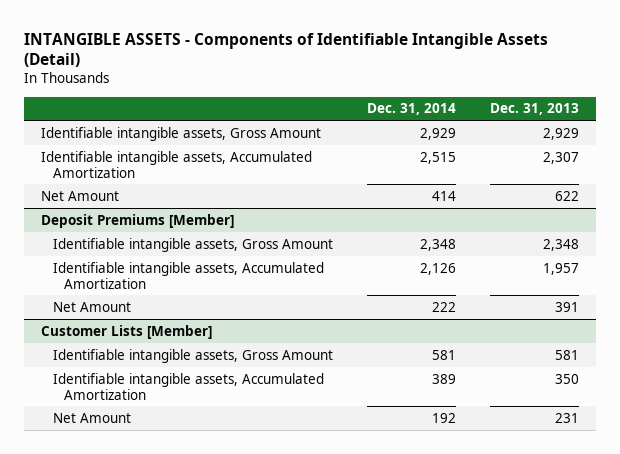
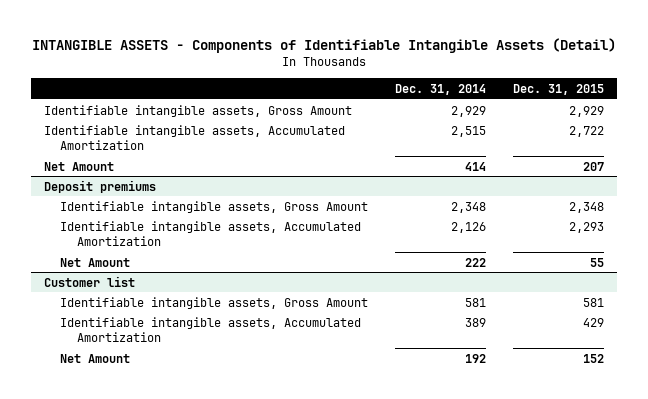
[490,103,580,116] Dec. 31, 2013 -> none
none -> [512,83,604,95] Dec. 31, 2015
[41,213,235,228] Deposit Premiums [Member] -> [44,179,157,193] Deposit premiums
[41,324,213,339] Customer Lists [Member] -> [44,275,136,287] Customer list

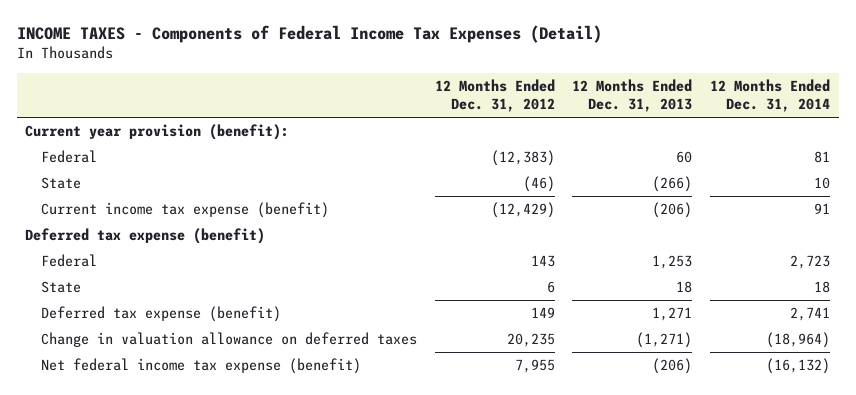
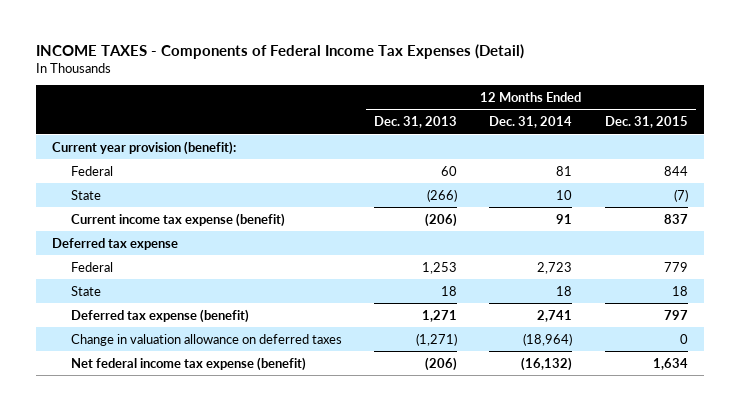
[434,78,555,113] 12 Months Ended Dec. 31, 2012 -> none
none -> [604,116,688,129] Dec. 31, 2015
[25,228,266,245] Deferred tax expense (benefit) -> [51,237,178,250] Deferred tax expense

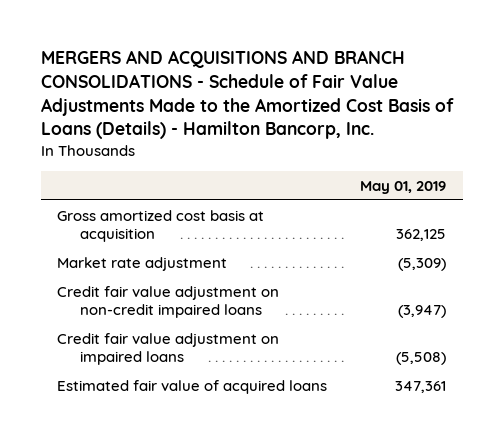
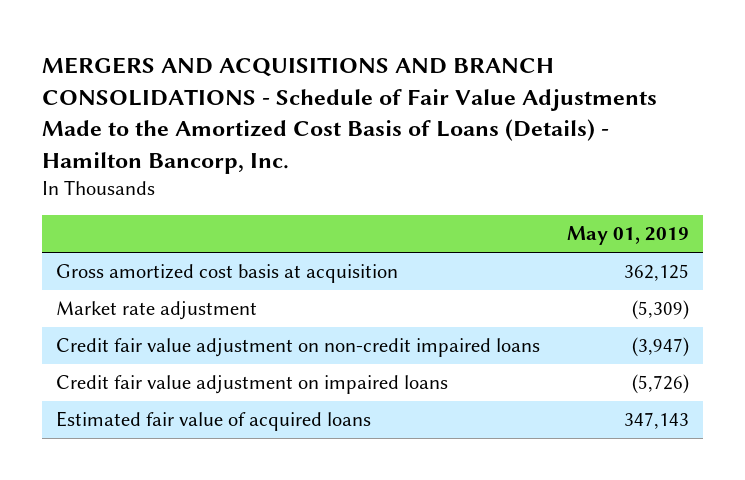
[396,351,447,365] (5,508) -> [632,374,690,395] (5,726)
[395,380,447,393] 347,361 -> [624,412,690,430] 347,143

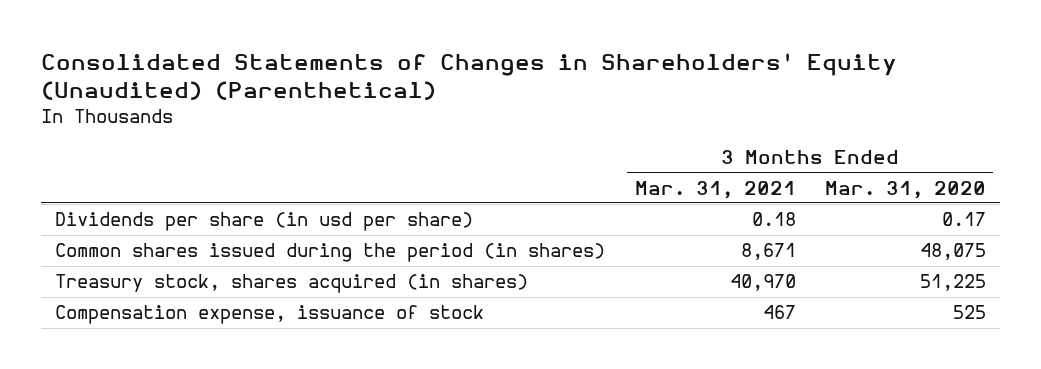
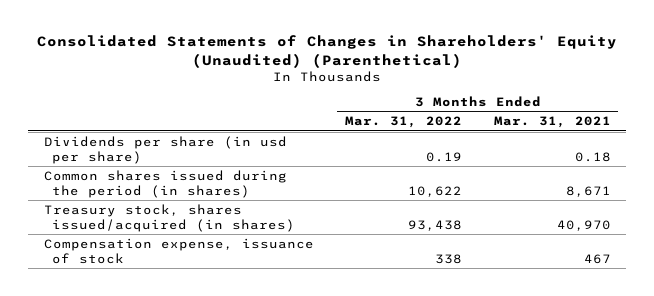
[824,180,986,199] Mar. 31, 2020 -> none
none -> [345,116,463,129] Mar. 31, 2022
[55,274,529,294] Treasury stock, shares acquired (in shares) -> [43,203,296,232] Treasury stock, shares issued/acquired (in shares)

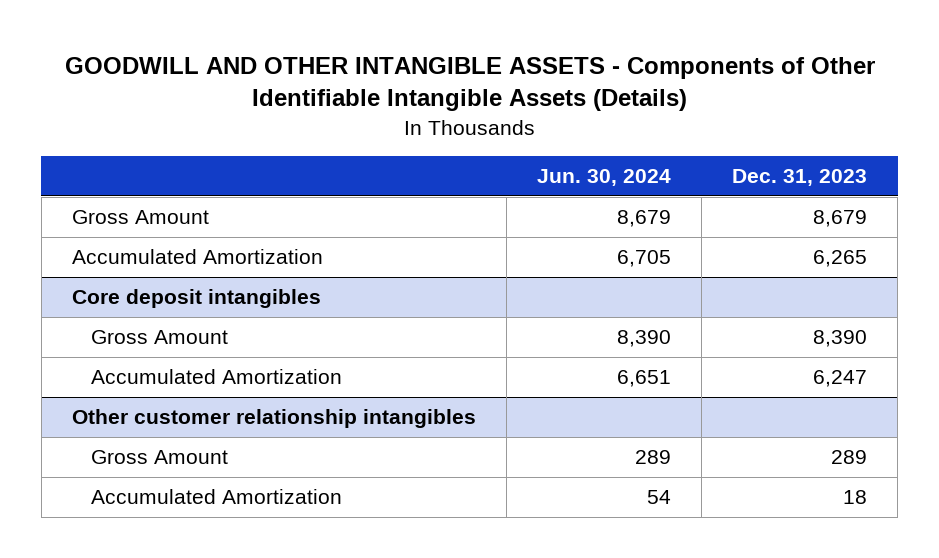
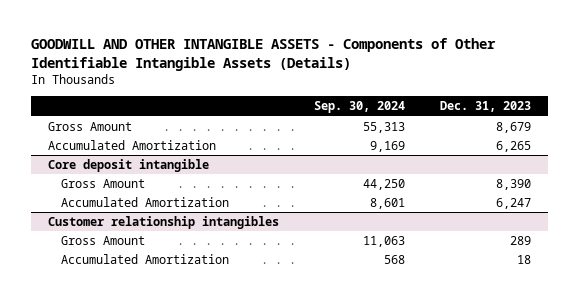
[537,168,672,186] Jun. 30, 2024 -> none
none -> [313,101,405,114] Sep. 30, 2024
[71,289,321,309] Core deposit intangibles -> [48,158,210,172] Core deposit intangible
[71,409,476,429] Other customer relationship intangibles -> [48,215,280,229] Customer relationship intangibles

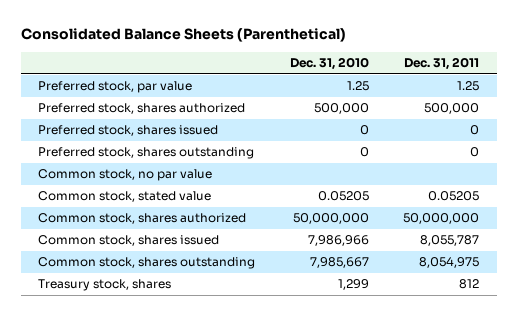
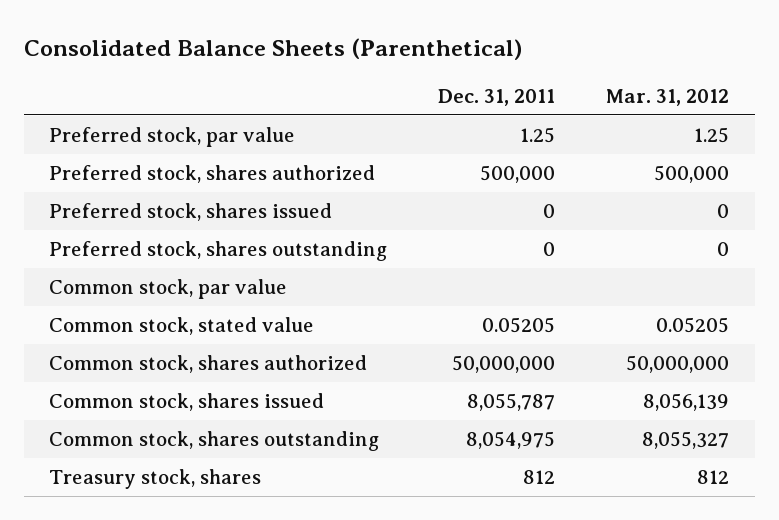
[289,57,369,71] Dec. 31, 2010 -> none
none -> [606,88,730,106] Mar. 31, 2012
[37,169,212,182] Common stock, no par value -> [49,279,288,300] Common stock, par value

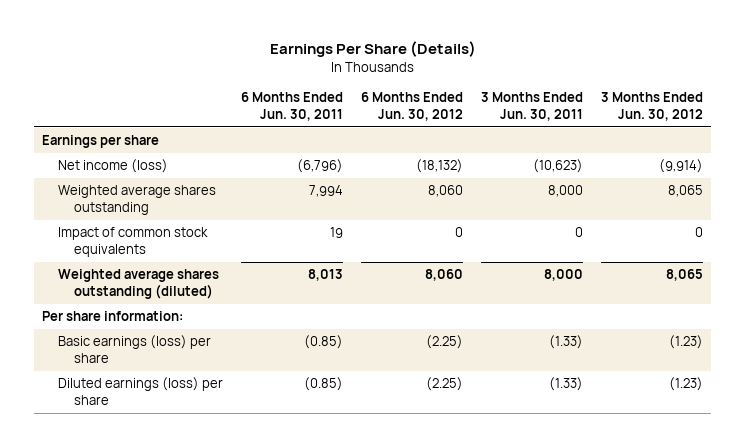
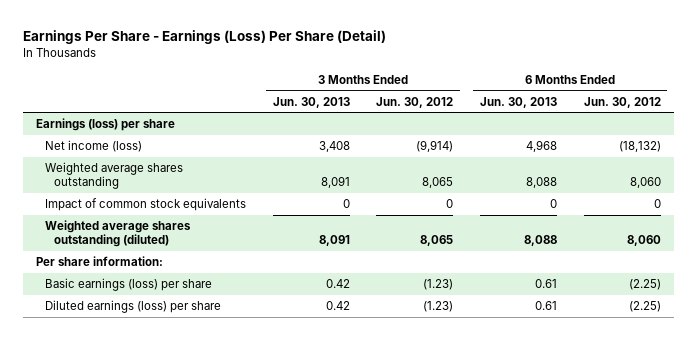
[269,41,476,58] Earnings Per Share (Details) -> [23,30,387,45] Earnings Per Share - Earnings (Loss) Per Share (Detail)
[241,92,344,122] 6 Months Ended Jun. 30, 2011 -> none
[480,92,583,122] 3 Months Ended Jun. 30, 2011 -> none
none -> [272,96,350,108] Jun. 30, 2013
none -> [480,96,558,108] Jun. 30, 2013
[42,135,160,149] Earnings per share -> [36,118,176,132] Earnings (loss) per share

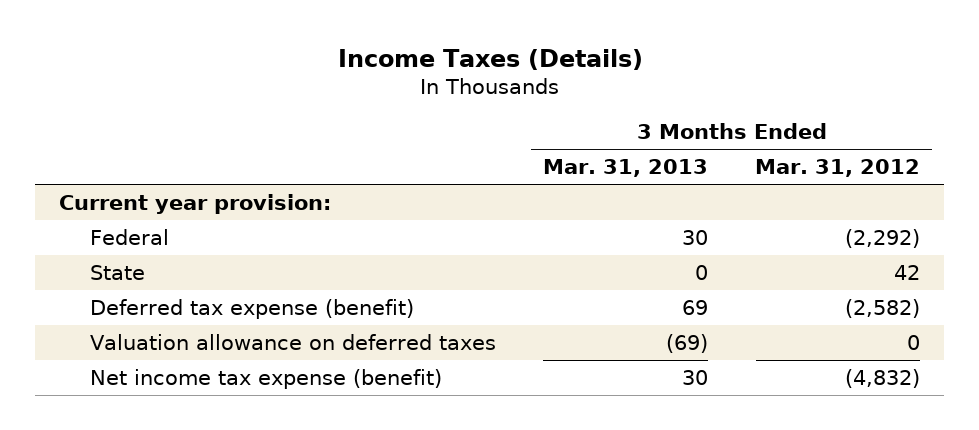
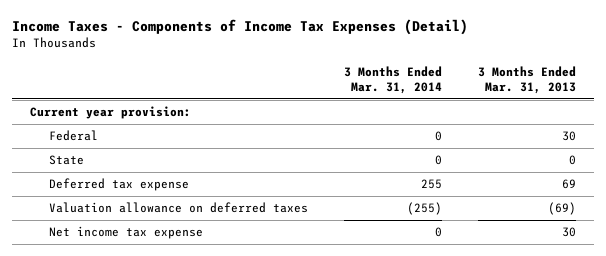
[337,48,643,70] Income Taxes (Details) -> [12,19,469,36] Income Taxes - Components of Income Tax Expenses (Detail)
[755,159,921,178] Mar. 31, 2012 -> none
none -> [343,65,442,94] 3 Months Ended Mar. 31, 2014
[89,298,414,319] Deferred tax expense (benefit) -> [48,178,189,192] Deferred tax expense
[89,368,442,389] Net income tax expense (benefit) -> [48,226,203,240] Net income tax expense

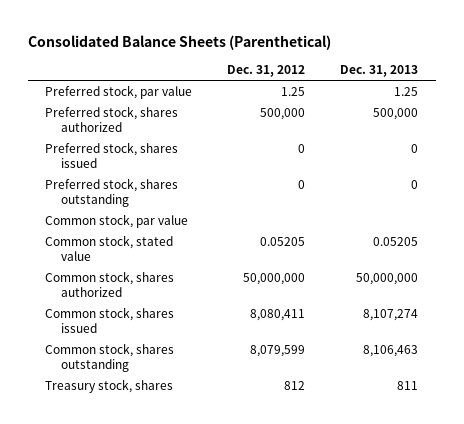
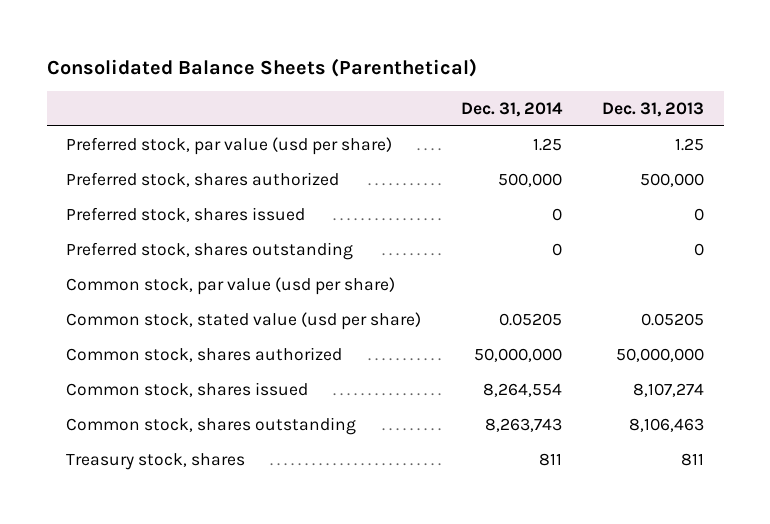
[227,64,306,77] Dec. 31, 2012 -> none
none -> [461,101,564,117] Dec. 31, 2014
[45,85,193,100] Preferred stock, par value -> [66,137,393,156] Preferred stock, par value (usd per share)
[45,214,189,229] Common stock, par value -> [66,277,396,296] Common stock, par value (usd per share)
[45,235,174,262] Common stock, stated value -> [66,312,422,331] Common stock, stated value (usd per share)

